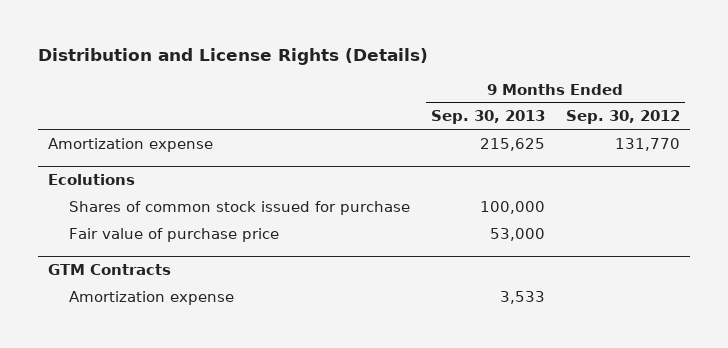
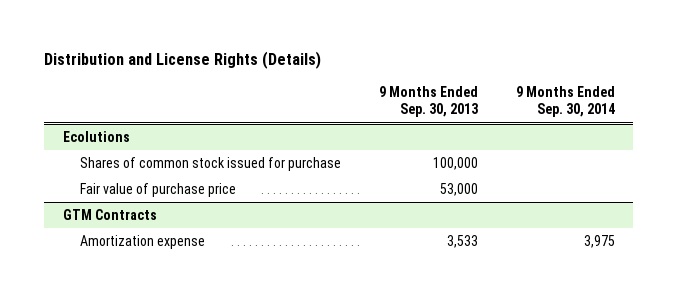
[565,110,680,125] Sep. 30, 2012 -> none
none -> [515,86,615,118] 9 Months Ended Sep. 30, 2014
[48,137,214,152] Amortization expense -> none

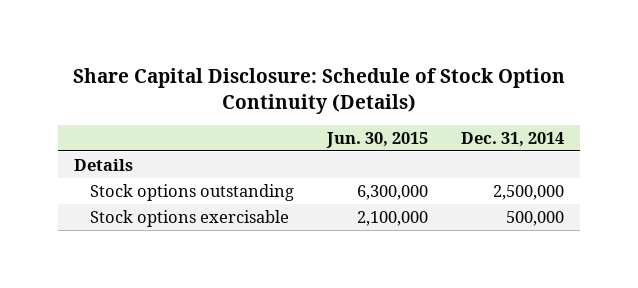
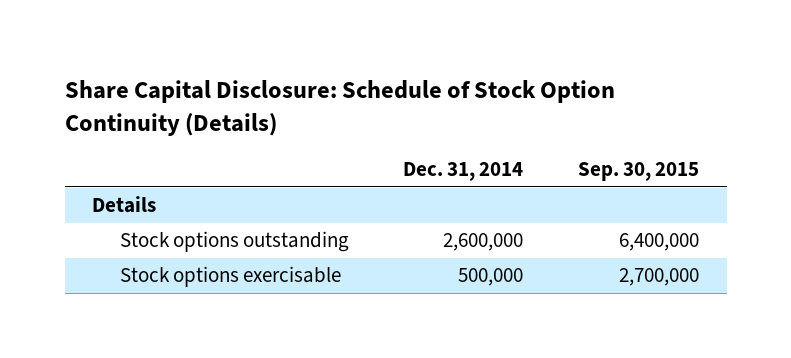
[325,131,428,148] Jun. 30, 2015 -> none
none -> [578,162,700,182] Sep. 30, 2015
[492,184,564,200] 2,500,000 -> [443,233,524,252] 2,600,000

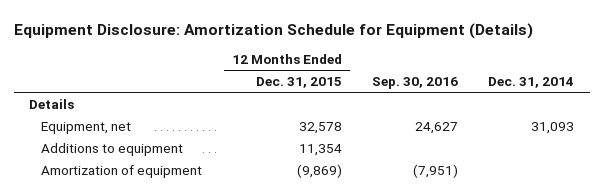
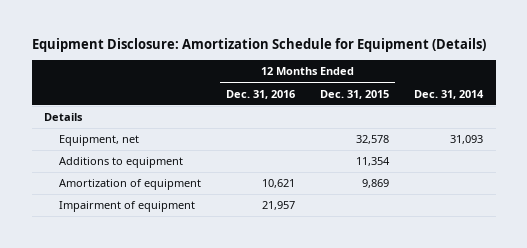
[372,77,459,90] Sep. 30, 2016 -> none
none -> [226,89,296,99] Dec. 31, 2016
[297,163,343,178] (9,869) -> [362,179,390,189] 9,869
none -> [59,201,196,213] Impairment of equipment

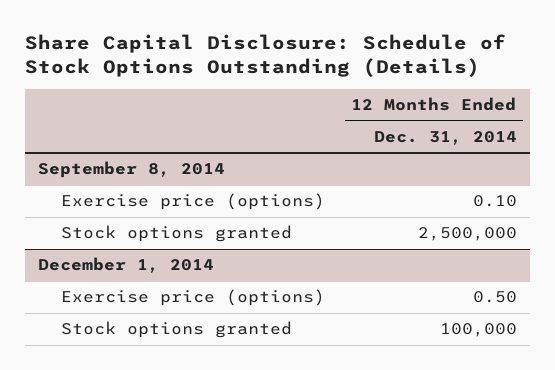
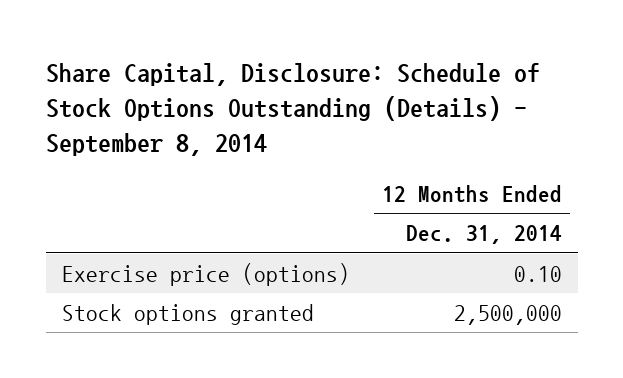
[25,34,507,78] Share Capital Disclosure: Schedule of Stock Options Outstanding (Details) -> [45,62,540,157] Share Capital, Disclosure: Schedule of Stock Options Outstanding (Details) - September 8, 2014
[38,161,226,179] September 8, 2014 -> none
[38,257,215,274] December 1, 2014 -> none
[61,289,326,307] Exercise price (options) -> none
[61,321,293,339] Stock options granted -> none

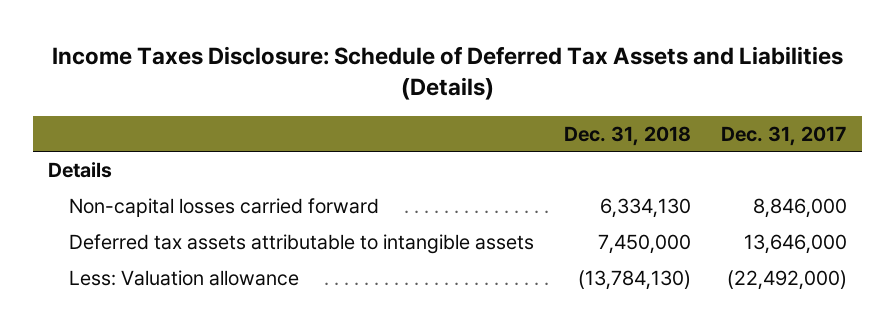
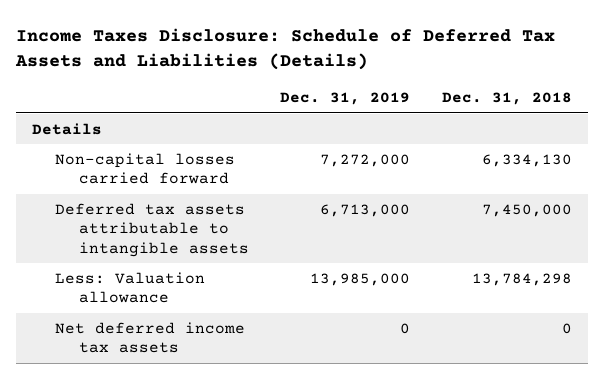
[721,125,848,146] Dec. 31, 2017 -> none
none -> [280,92,411,106] Dec. 31, 2019
[578,270,692,291] (13,784,130) -> [471,272,572,286] 13,784,298
none -> [55,321,246,354] Net deferred income tax assets

